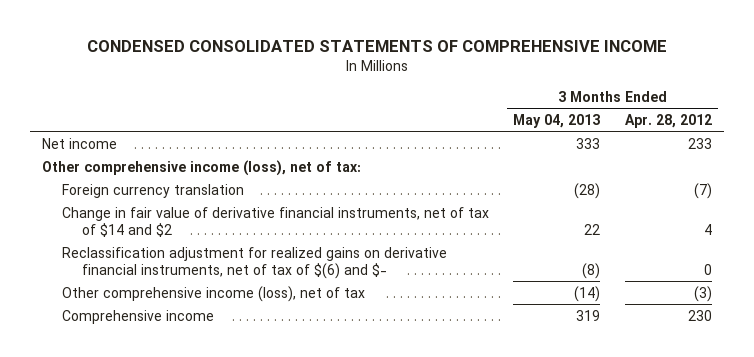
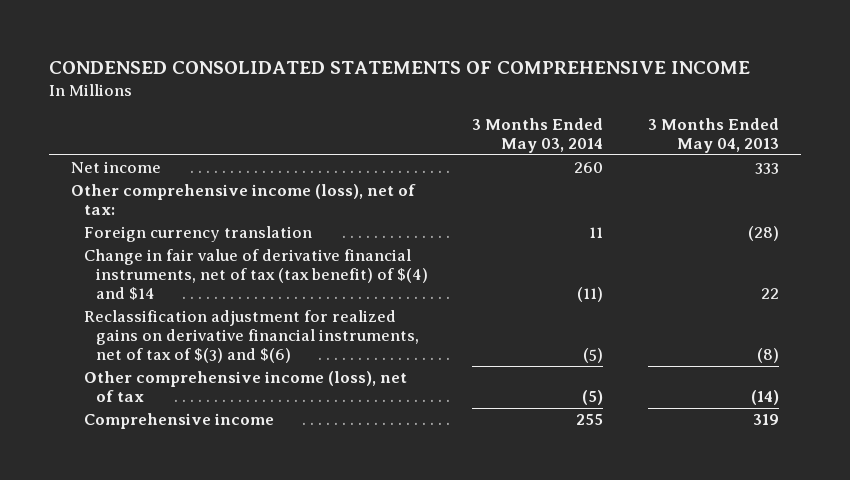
[624,113,712,128] Apr. 28, 2012 -> none
none -> [472,118,604,153] 3 Months Ended May 03, 2014
[61,206,489,237] Change in fair value of derivative financial instruments, net of tax of $14 and $2 -> [83,249,429,301] Change in fair value of derivative financial instruments, net of tax (tax benefit) of $(4) and $14
[61,246,447,279] Reclassification adjustment for realized gains on derivative financial instruments, net of tax of $(6) and $- -> [83,310,420,364] Reclassification adjustment for realized gains on derivative financial instruments, net of tax of $(3) and $(6)

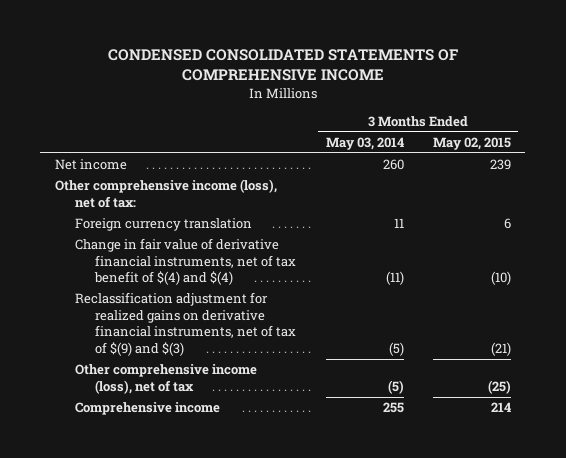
[647,118,779,153] 3 Months Ended May 04, 2013 -> none
none -> [432,136,511,150] May 02, 2015
[83,249,429,301] Change in fair value of derivative financial instruments, net of tax (tax benefit) of $(4) and $14 -> [75,238,297,286] Change in fair value of derivative financial instruments, net of tax benefit of $(4) and $(4)
[83,310,420,364] Reclassification adjustment for realized gains on derivative financial instruments, net of tax of $(3) and $(6) -> [75,292,297,356] Reclassification adjustment for realized gains on derivative financial instruments, net of tax of $(9) and $(3)

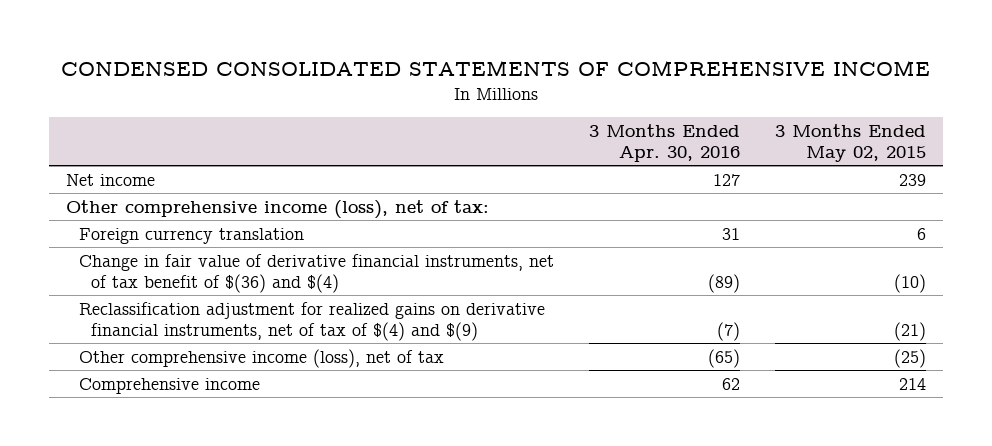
[325,136,404,150] May 03, 2014 -> none
none -> [588,123,740,163] 3 Months Ended Apr. 30, 2016
[75,238,297,286] Change in fair value of derivative financial instruments, net of tax benefit of $(4) and $(4) -> [78,253,554,293] Change in fair value of derivative financial instruments, net of tax benefit of $(36) and $(4)
[75,292,297,356] Reclassification adjustment for realized gains on derivative financial instruments, net of tax of $(9) and $(3) -> [78,301,545,341] Reclassification adjustment for realized gains on derivative financial instruments, net of tax of $(4) and $(9)

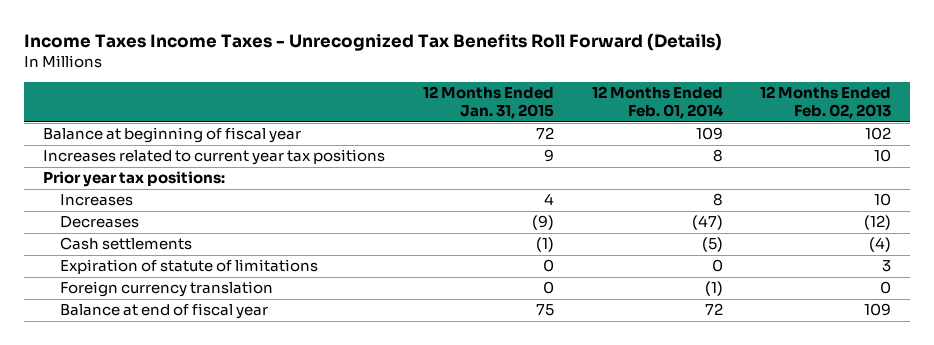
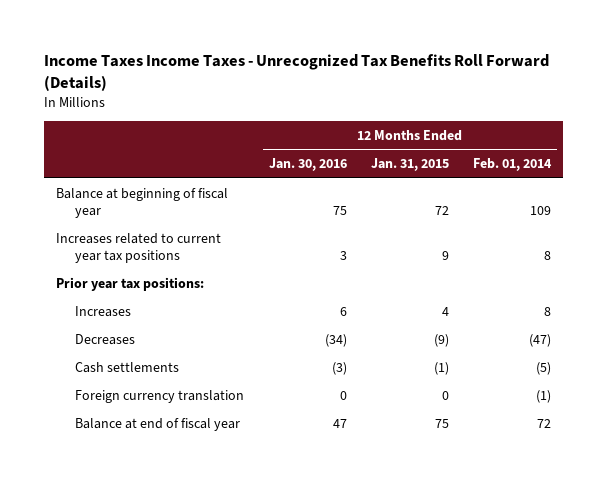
[760,86,892,120] 12 Months Ended Feb. 02, 2013 -> none
none -> [268,158,347,172] Jan. 30, 2016
[59,259,318,275] Expiration of statute of limitations -> none

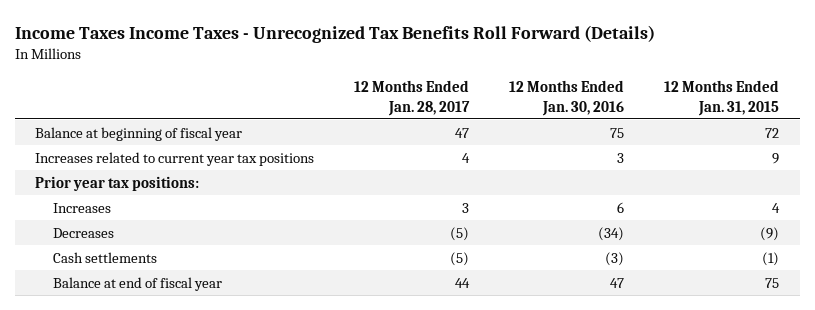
[473,158,553,172] Feb. 01, 2014 -> none
none -> [354,79,471,116] 12 Months Ended Jan. 28, 2017
[75,389,245,403] Foreign currency translation -> none

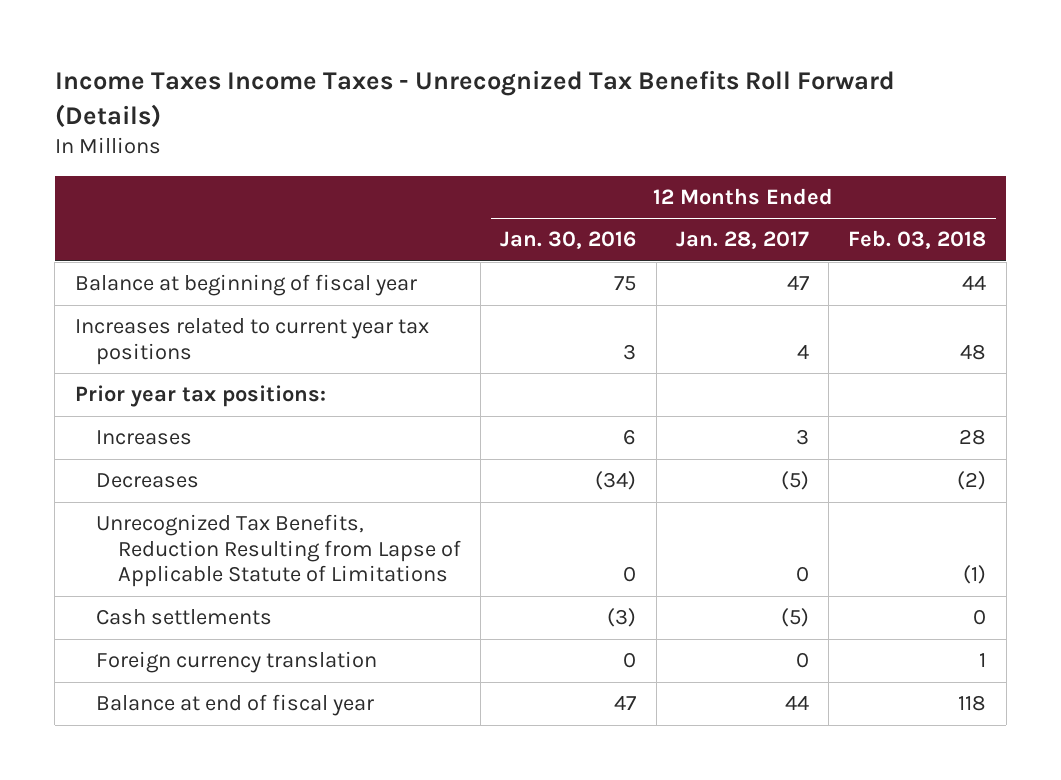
[664,79,780,116] 12 Months Ended Jan. 31, 2015 -> none
none -> [848,230,987,250] Feb. 03, 2018
none -> [96,514,461,588] Unrecognized Tax Benefits, Reduction Resulting from Lapse of Applicable Statute of Limitations
none -> [96,651,378,674] Foreign currency translation

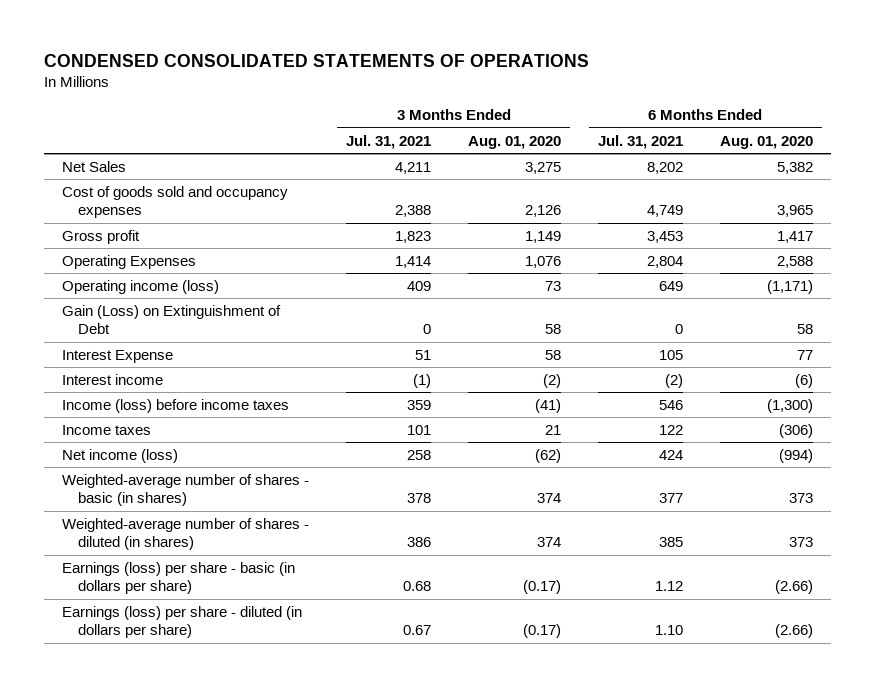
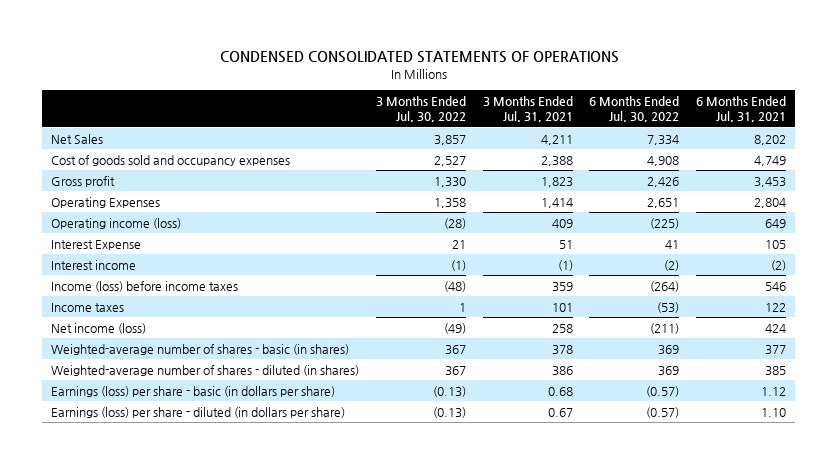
[467,135,561,149] Aug. 01, 2020 -> none
[719,135,813,149] Aug. 01, 2020 -> none
none -> [375,95,466,123] 3 Months Ended Jul. 30, 2022
none -> [589,95,680,123] 6 Months Ended Jul. 30, 2022
[62,304,282,335] Gain (Loss) on Extinguishment of Debt -> none

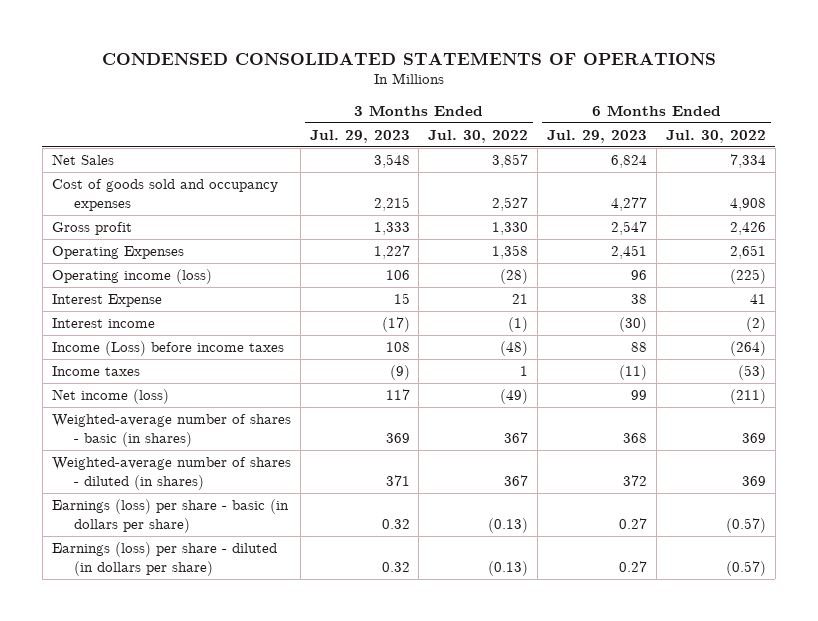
[482,95,573,123] 3 Months Ended Jul. 31, 2021 -> none
[696,95,787,123] 6 Months Ended Jul. 31, 2021 -> none
none -> [309,129,410,143] Jul. 29, 2023
none -> [547,129,648,143] Jul. 29, 2023
[50,280,238,292] Income (loss) before income taxes -> [51,341,284,357] Income (Loss) before income taxes

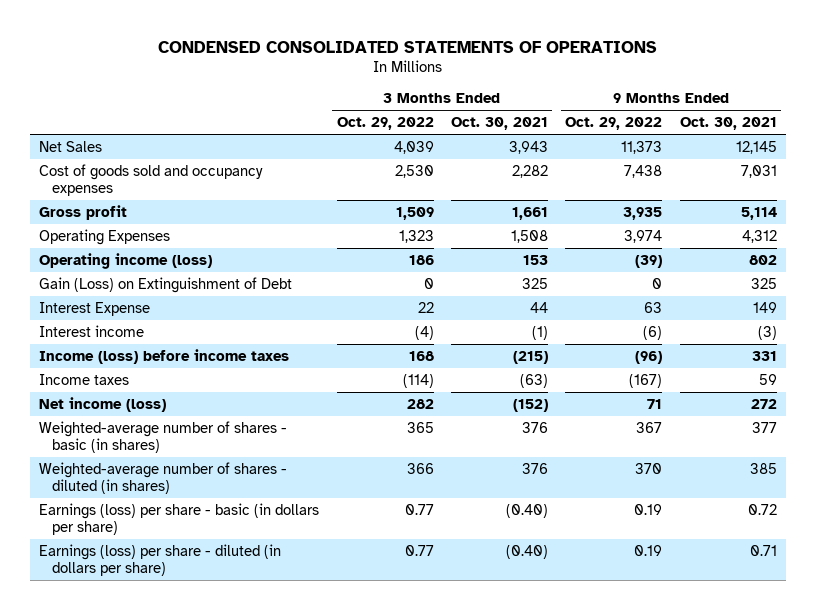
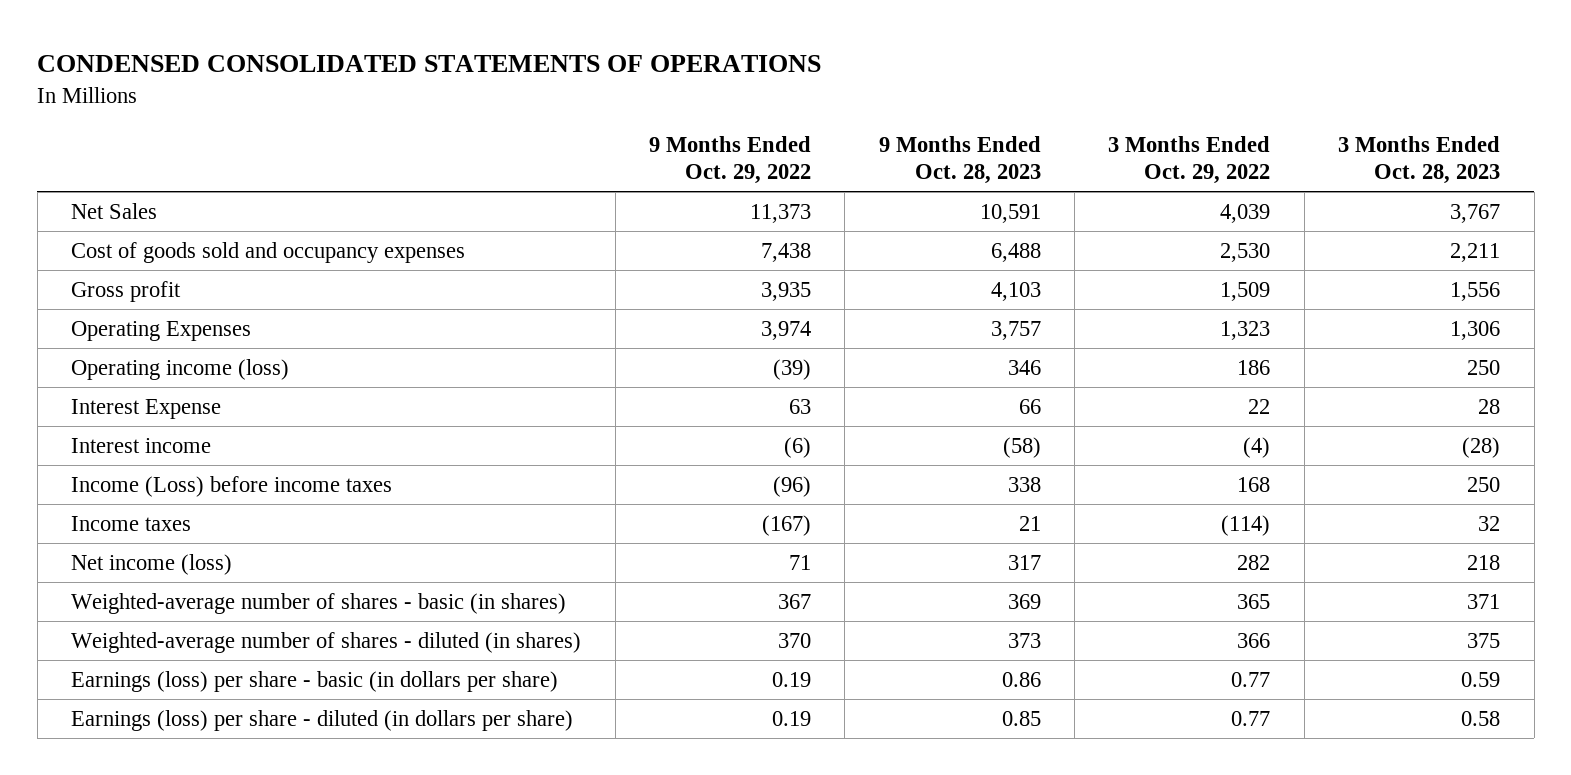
[450,117,548,131] Oct. 30, 2021 -> none
[679,117,777,131] Oct. 30, 2021 -> none
none -> [878,136,1041,185] 9 Months Ended Oct. 28, 2023
none -> [1338,136,1501,185] 3 Months Ended Oct. 28, 2023
[39,276,293,293] Gain (Loss) on Extinguishment of Debt -> none
[39,348,290,364] Income (loss) before income taxes -> [71,475,393,497] Income (Loss) before income taxes

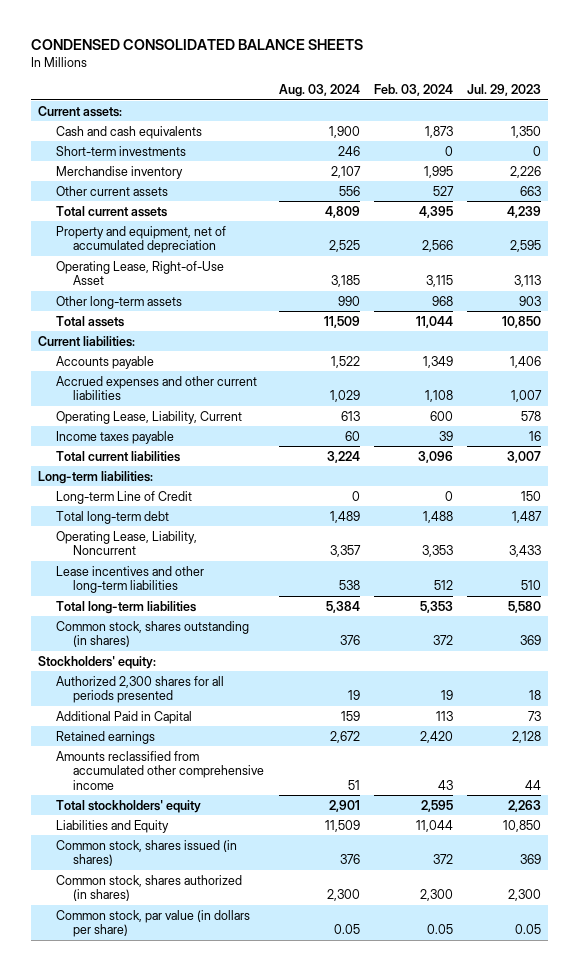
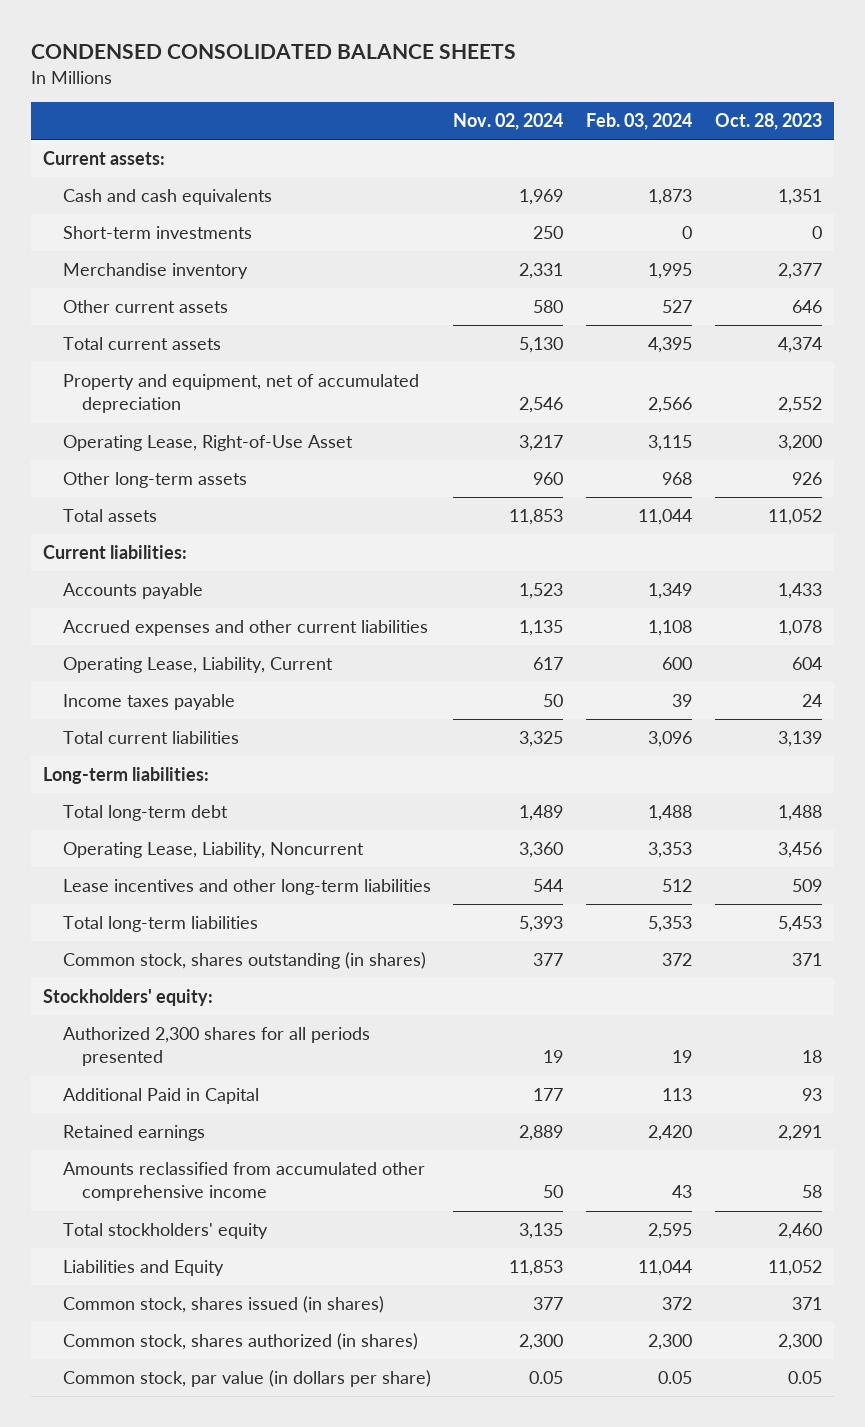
[278,84,360,98] Aug. 03, 2024 -> none
[467,84,542,97] Jul. 29, 2023 -> none
none -> [453,113,564,131] Nov. 02, 2024
none -> [715,113,823,131] Oct. 28, 2023
[55,490,192,504] Long-term Line of Credit -> none

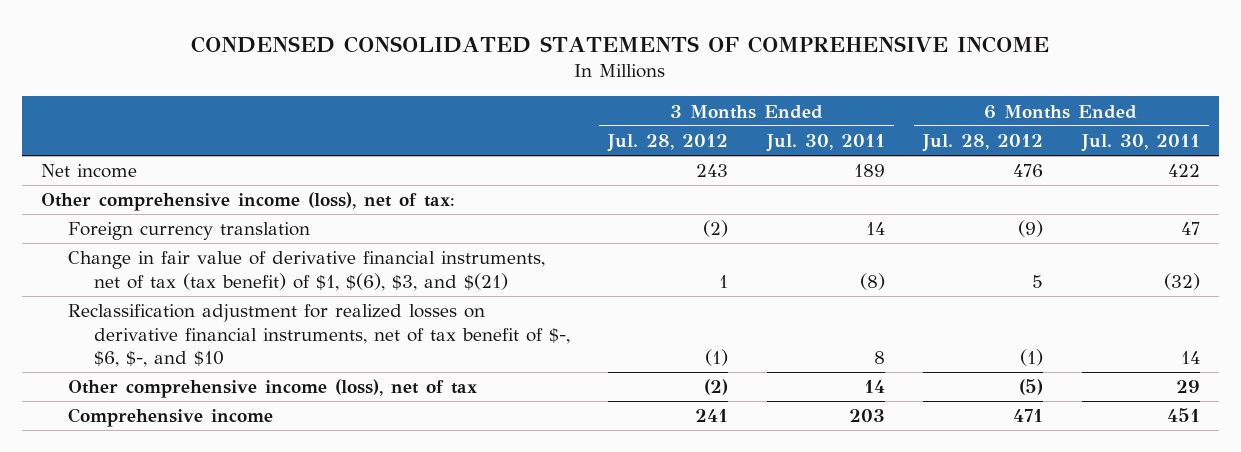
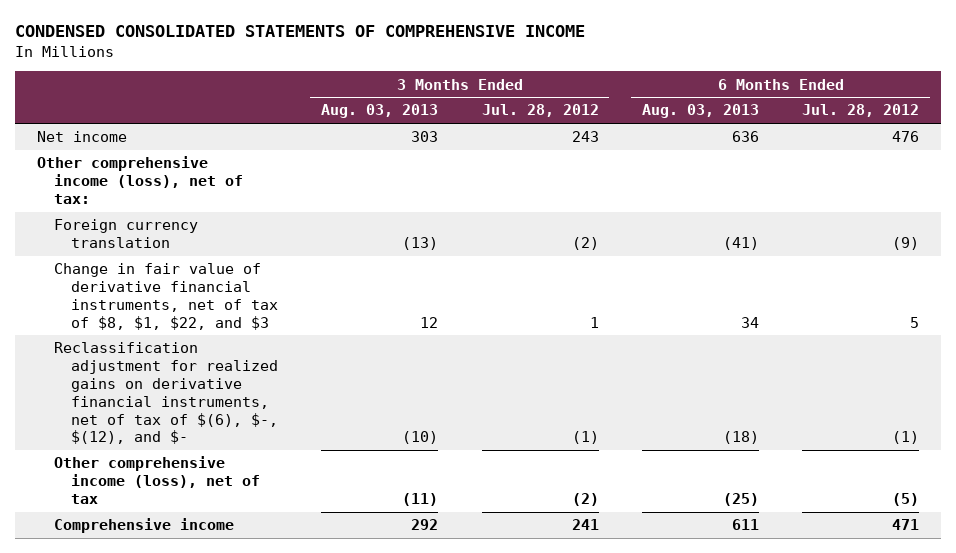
[765,134,885,153] Jul. 30, 2011 -> none
[1080,134,1200,153] Jul. 30, 2011 -> none
none -> [321,104,439,119] Aug. 03, 2013
none -> [641,104,759,119] Aug. 03, 2013
[67,251,545,291] Change in fair value of derivative financial instruments, net of tax (tax benefit) of $1, $(6), $3, and $(21) -> [53,263,278,330] Change in fair value of derivative financial instruments, net of tax of $8, $1, $22, and $3
[67,304,570,368] Reclassification adjustment for realized losses on derivative financial instruments, net of tax benefit of $-, $6, $-, and $10 -> [53,342,278,445] Reclassification adjustment for realized gains on derivative financial instruments, net of tax of $(6), $-, $(12), and $-

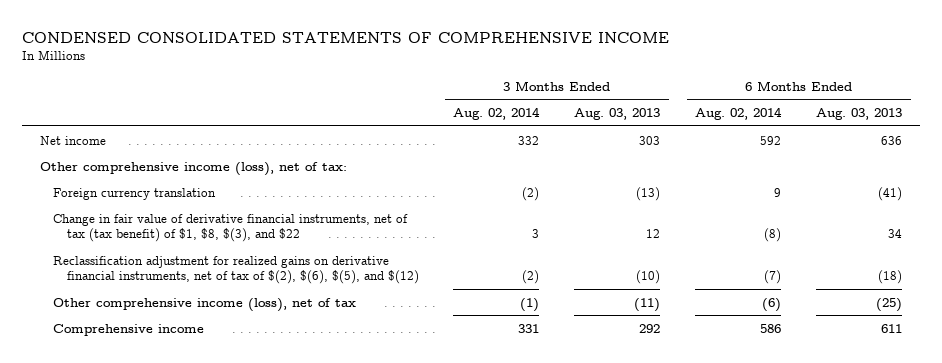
[481,104,599,118] Jul. 28, 2012 -> none
[802,104,920,118] Jul. 28, 2012 -> none
none -> [453,107,541,121] Aug. 02, 2014
none -> [695,107,783,121] Aug. 02, 2014
[53,263,278,330] Change in fair value of derivative financial instruments, net of tax of $8, $1, $22, and $3 -> [53,213,409,243] Change in fair value of derivative financial instruments, net of tax (tax benefit) of $1, $8, $(3), and $22
[53,342,278,445] Reclassification adjustment for realized gains on derivative financial instruments, net of tax of $(6), $-, $(12), and $- -> [53,255,419,285] Reclassification adjustment for realized gains on derivative financial instruments, net of tax of $(2), $(6), $(5), and $(12)

